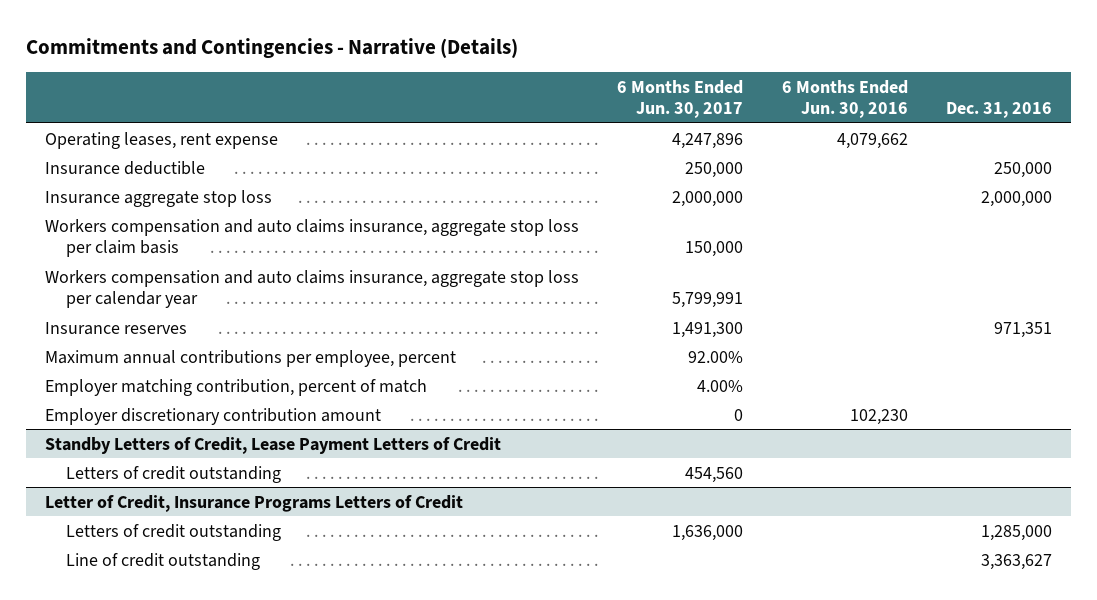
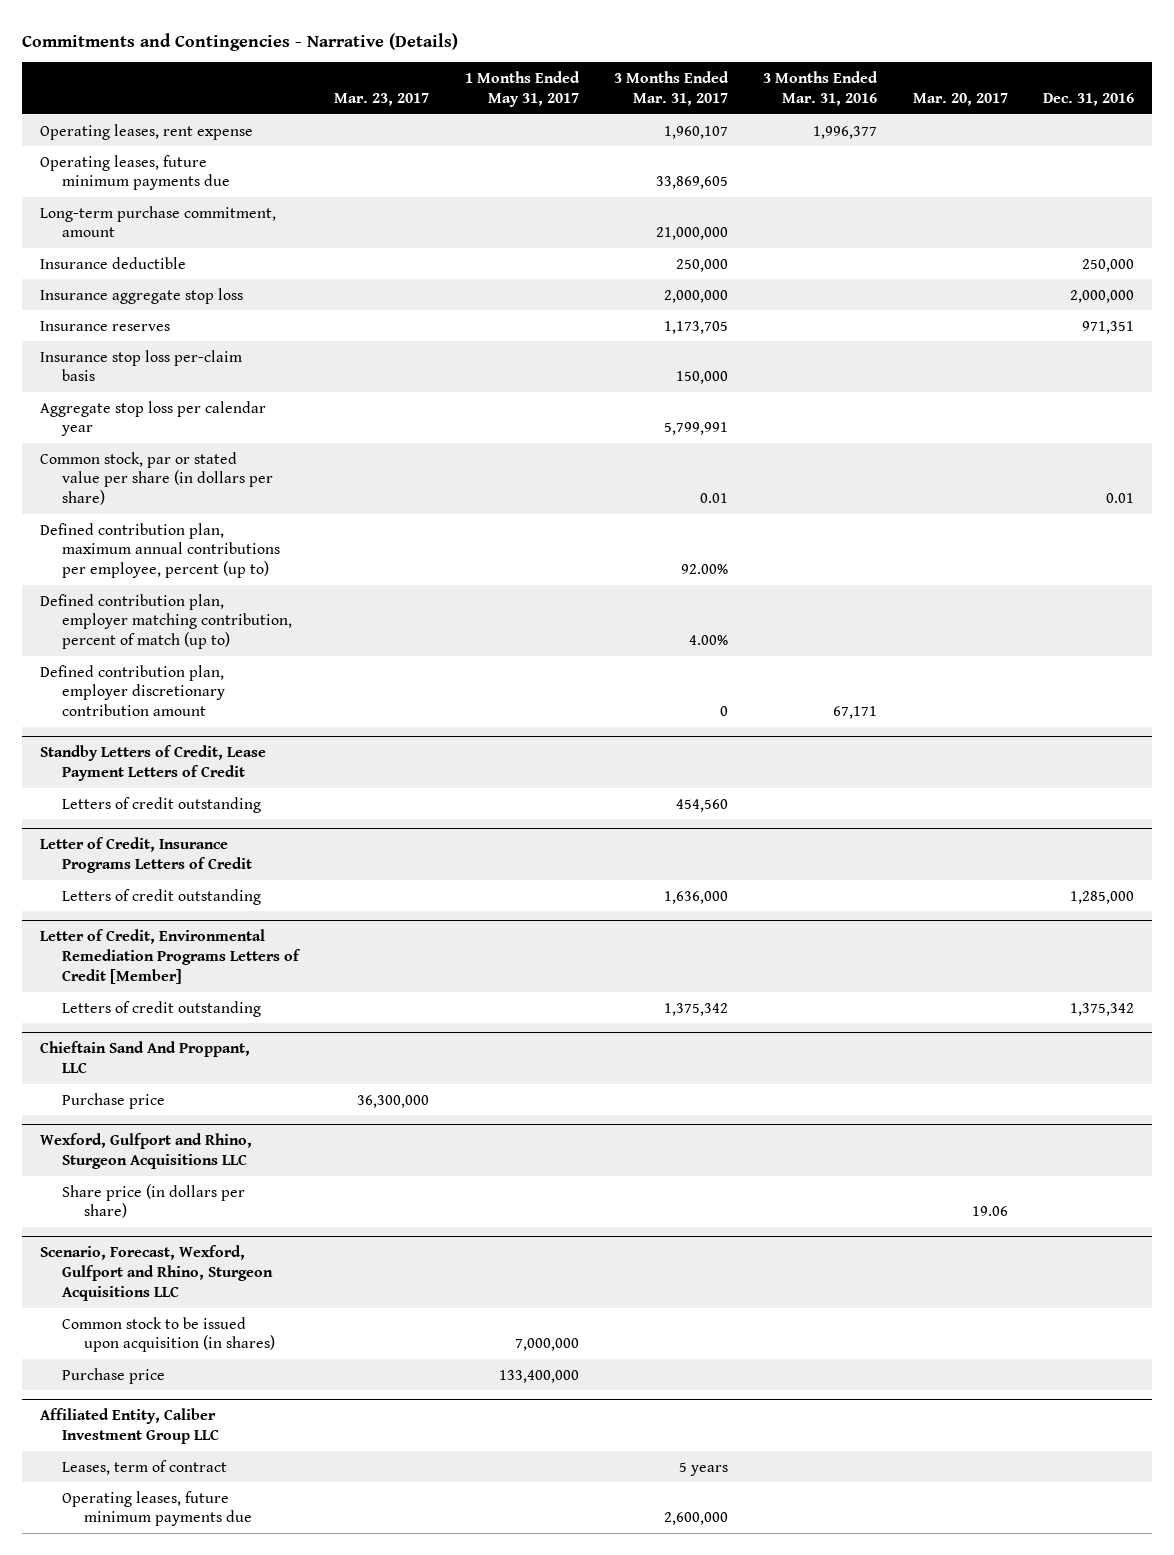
[617,79,744,119] 6 Months Ended Jun. 30, 2017 -> none
[781,79,908,119] 6 Months Ended Jun. 30, 2016 -> none
none -> [334,92,430,106] Mar. 23, 2017
none -> [464,71,580,107] 1 Months Ended May 31, 2017
none -> [614,71,730,106] 3 Months Ended Mar. 31, 2017
none -> [763,71,879,106] 3 Months Ended Mar. 31, 2016
none -> [912,92,1008,106] Mar. 20, 2017
none -> [39,154,231,191] Operating leases, future minimum payments due
none -> [39,205,276,238] Long-term purchase commitment, amount
[44,218,579,258] Workers compensation and auto claims insurance, aggregate stop loss per claim basis -> none
[44,269,579,309] Workers compensation and auto claims insurance, aggregate stop loss per calendar year -> none
none -> [39,349,242,382] Insurance stop loss per-claim basis
none -> [39,400,266,437] Aggregate stop loss per calendar year
none -> [39,451,274,505] Common stock, par or stated value per share (in dollars per share)
[44,349,456,367] Maximum annual contributions per employee, percent -> [39,522,281,578] Defined contribution plan, maximum annual contributions per employee, percent (up to)
[44,378,427,396] Employer matching contribution, percent of match -> [39,593,293,649] Defined contribution plan, employer matching contribution, percent of match (up to)
[44,407,381,425] Employer discretionary contribution amount -> [39,664,226,716] Defined contribution plan, employer discretionary contribution amount
[66,552,261,570] Line of credit outstanding -> none
none -> [39,929,302,984] Letter of Credit, Environmental Remediation Programs Letters of Credit [Member]
none -> [62,1000,262,1017] Letters of credit outstanding
none -> [39,1041,250,1074] Chieftain Sand And Proppant, LLC
none -> [62,1092,166,1109] Purchase price
none -> [39,1133,252,1170] Wexford, Gulfport and Rhino, Sturgeon Acquisitions LLC
none -> [62,1183,246,1219] Share price (in dollars per share)
none -> [39,1245,274,1301] Scenario, Forecast, Wexford, Gulfport and Rhino, Sturgeon Acquisitions LLC
none -> [62,1316,276,1353] Common stock to be issued upon acquisition (in shares)
none -> [62,1367,166,1384] Purchase price
none -> [39,1408,220,1445] Affiliated Entity, Caliber Investment Group LLC
none -> [62,1459,228,1475] Leases, term of contract
none -> [62,1490,253,1527] Operating leases, future minimum payments due

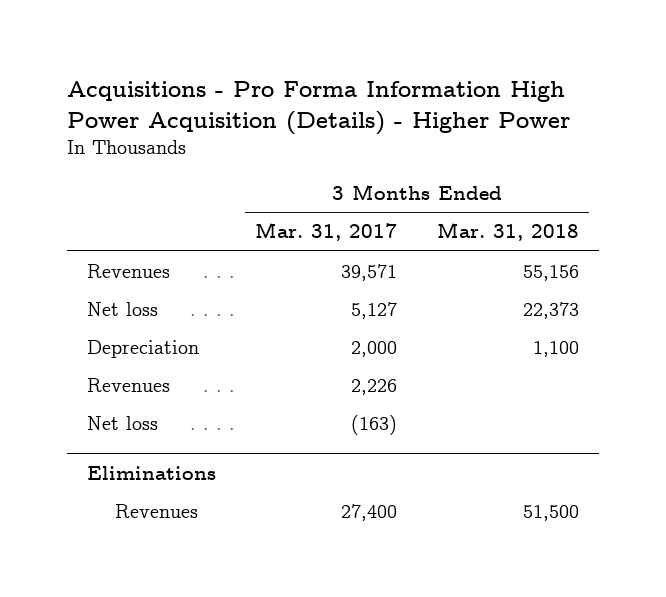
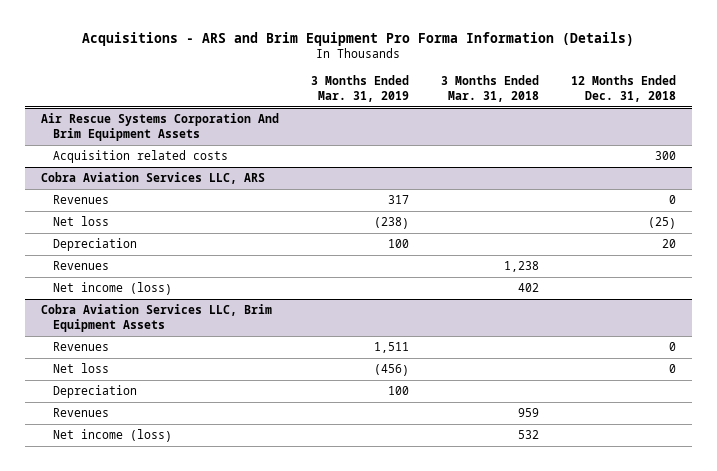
[66,81,570,135] Acquisitions - Pro Forma Information High Power Acquisition (Details) - Higher Power -> [82,31,635,46] Acquisitions - ARS and Brim Equipment Pro Forma Information (Details)
[255,222,398,242] Mar. 31, 2017 -> none
none -> [310,74,409,102] 3 Months Ended Mar. 31, 2019
none -> [570,74,676,102] 12 Months Ended Dec. 31, 2018
[86,263,170,278] Revenues -> none
[86,301,158,316] Net loss -> none
[86,339,199,358] Depreciation -> none
[86,377,170,392] Revenues -> none
[86,415,158,430] Net loss -> none
[86,465,216,480] Eliminations -> none
[114,503,198,518] Revenues -> none
none -> [40,113,279,142] Air Rescue Systems Corporation And Brim Equipment Assets
none -> [53,150,229,164] Acquisition related costs
none -> [40,172,265,185] Cobra Aviation Services LLC, ARS
none -> [53,195,110,205] Revenues
none -> [53,216,110,227] Net loss
none -> [53,238,138,252] Depreciation
none -> [53,261,110,271] Revenues
none -> [53,282,173,296] Net income (loss)
none -> [40,304,272,333] Cobra Aviation Services LLC, Brim Equipment Assets
none -> [53,342,110,352] Revenues
none -> [53,363,110,374] Net loss
none -> [53,385,138,399] Depreciation
none -> [53,408,110,418] Revenues
none -> [53,429,173,443] Net income (loss)

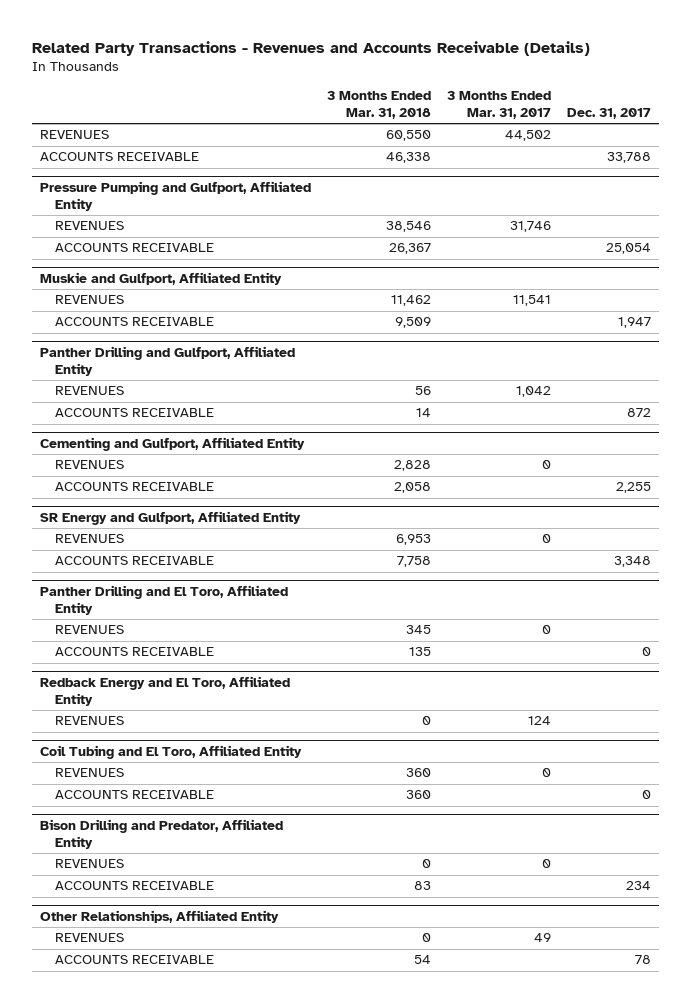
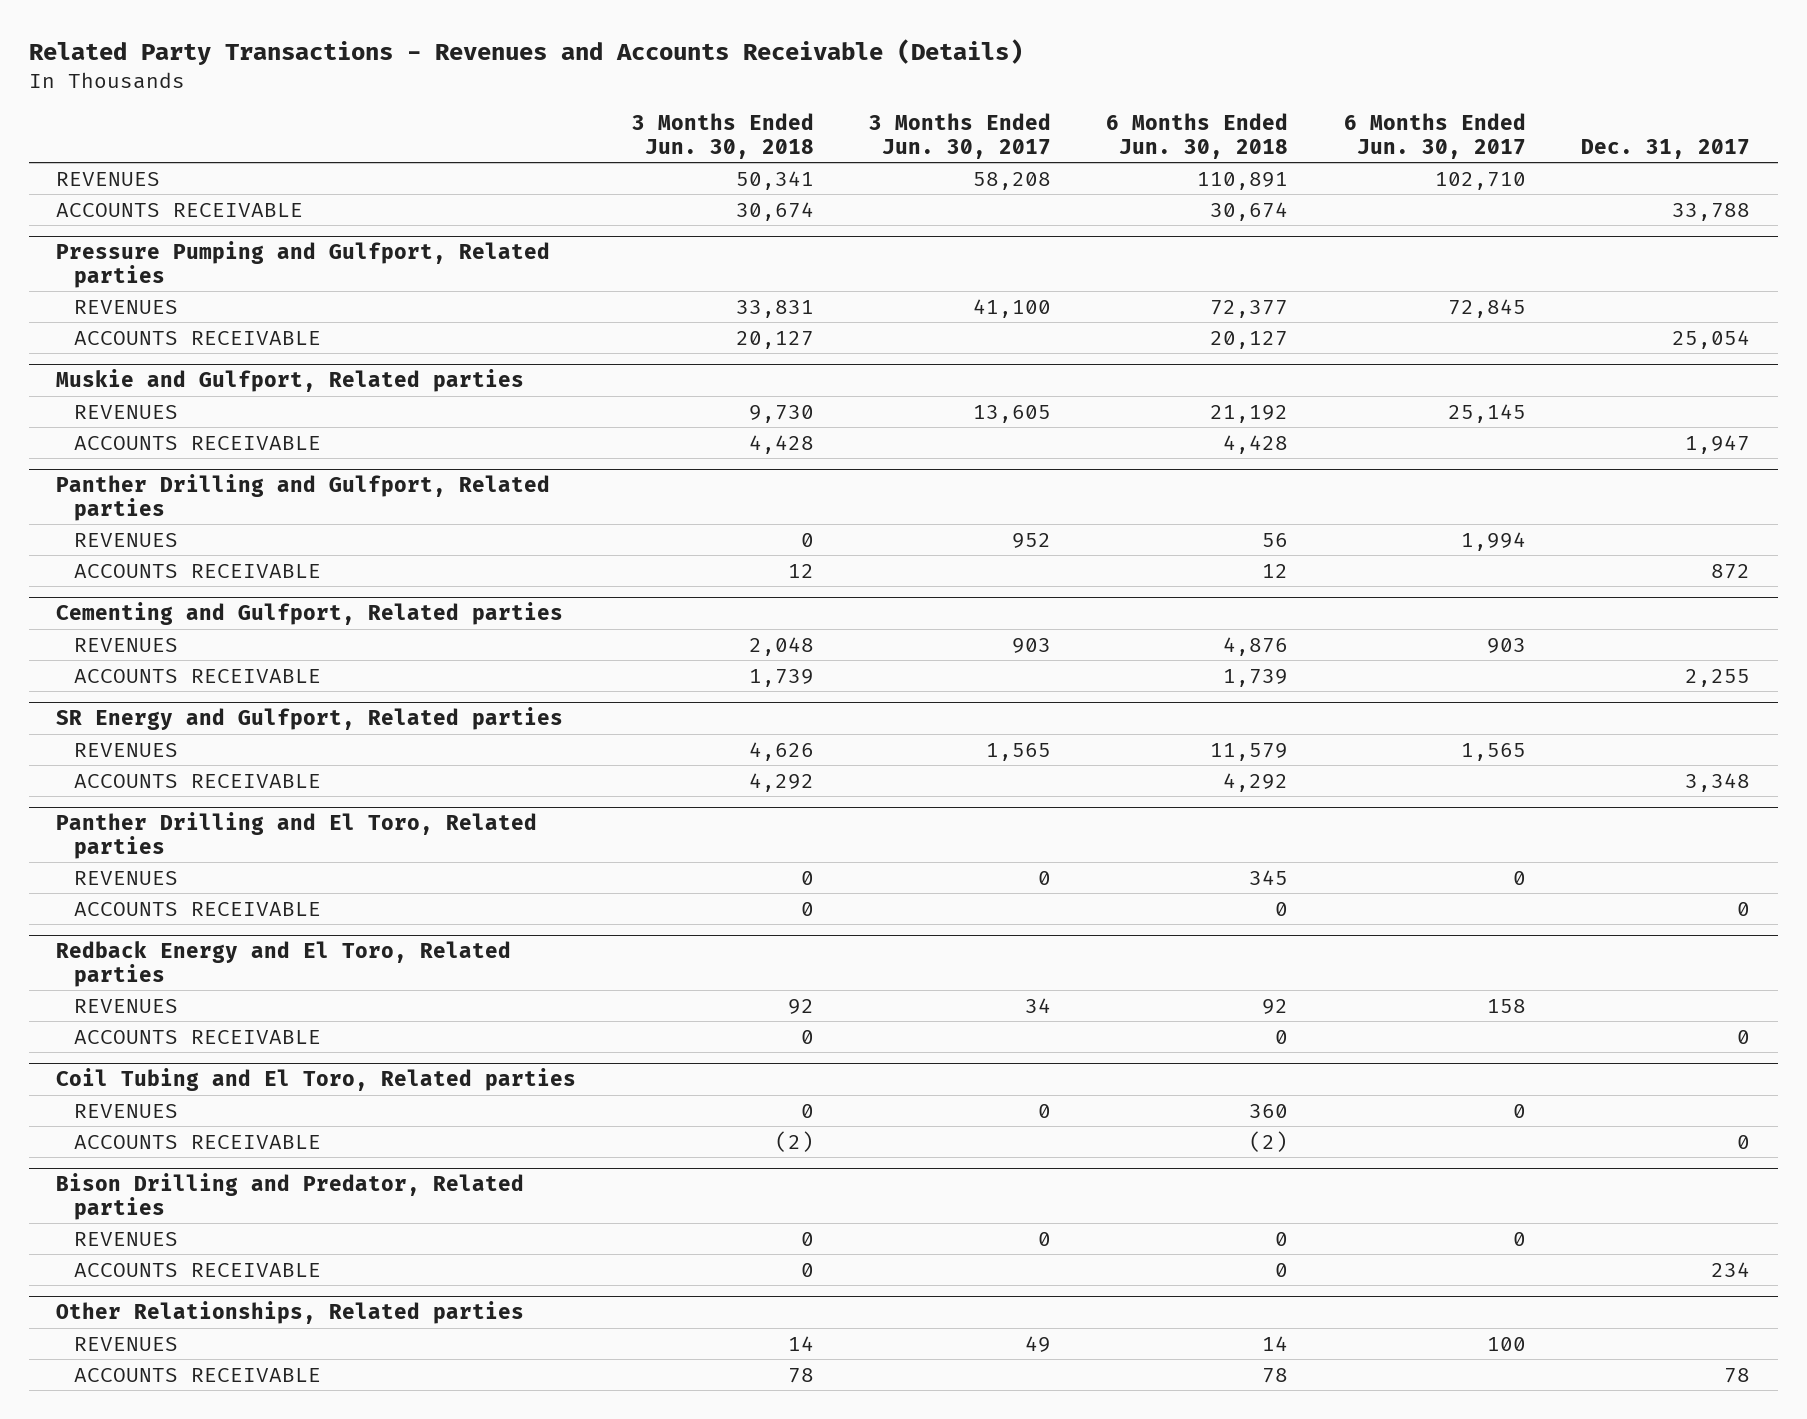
[327,91,432,120] 3 Months Ended Mar. 31, 2018 -> none
[447,91,552,120] 3 Months Ended Mar. 31, 2017 -> none
none -> [631,113,814,160] 3 Months Ended Jun. 30, 2018
none -> [869,113,1052,160] 3 Months Ended Jun. 30, 2017
none -> [1106,113,1289,160] 6 Months Ended Jun. 30, 2018
none -> [1343,113,1526,160] 6 Months Ended Jun. 30, 2017
[39,180,311,212] Pressure Pumping and Gulfport, Affiliated Entity -> [56,241,551,288] Pressure Pumping and Gulfport, Related parties
[39,271,282,285] Muskie and Gulfport, Affiliated Entity -> [56,369,525,393] Muskie and Gulfport, Related parties
[39,345,295,377] Panther Drilling and Gulfport, Affiliated Entity -> [56,474,551,521] Panther Drilling and Gulfport, Related parties
[39,436,305,451] Cementing and Gulfport, Affiliated Entity -> [56,602,564,626] Cementing and Gulfport, Related parties
[39,510,301,525] SR Energy and Gulfport, Affiliated Entity -> [56,707,564,731] SR Energy and Gulfport, Related parties
[39,584,288,616] Panther Drilling and El Toro, Affiliated Entity -> [56,812,538,859] Panther Drilling and El Toro, Related parties
[39,675,290,707] Redback Energy and El Toro, Affiliated Entity -> [56,941,512,987] Redback Energy and El Toro, Related parties
none -> [74,1029,322,1044] ACCOUNTS RECEIVABLE
[39,744,302,759] Coil Tubing and El Toro, Affiliated Entity -> [56,1068,577,1092] Coil Tubing and El Toro, Related parties
[39,818,283,850] Bison Drilling and Predator, Affiliated Entity -> [56,1173,525,1220] Bison Drilling and Predator, Related parties
[39,909,279,923] Other Relationships, Affiliated Entity -> [56,1301,525,1325] Other Relationships, Related parties

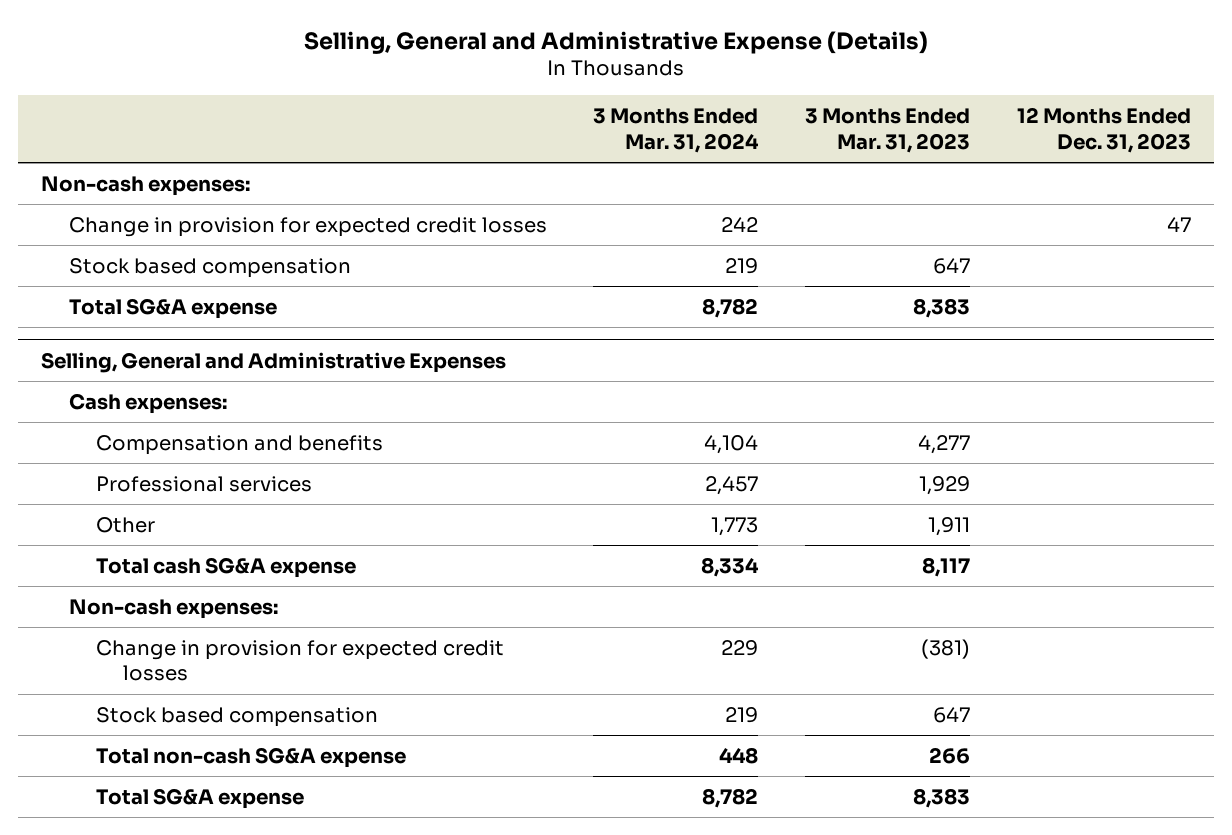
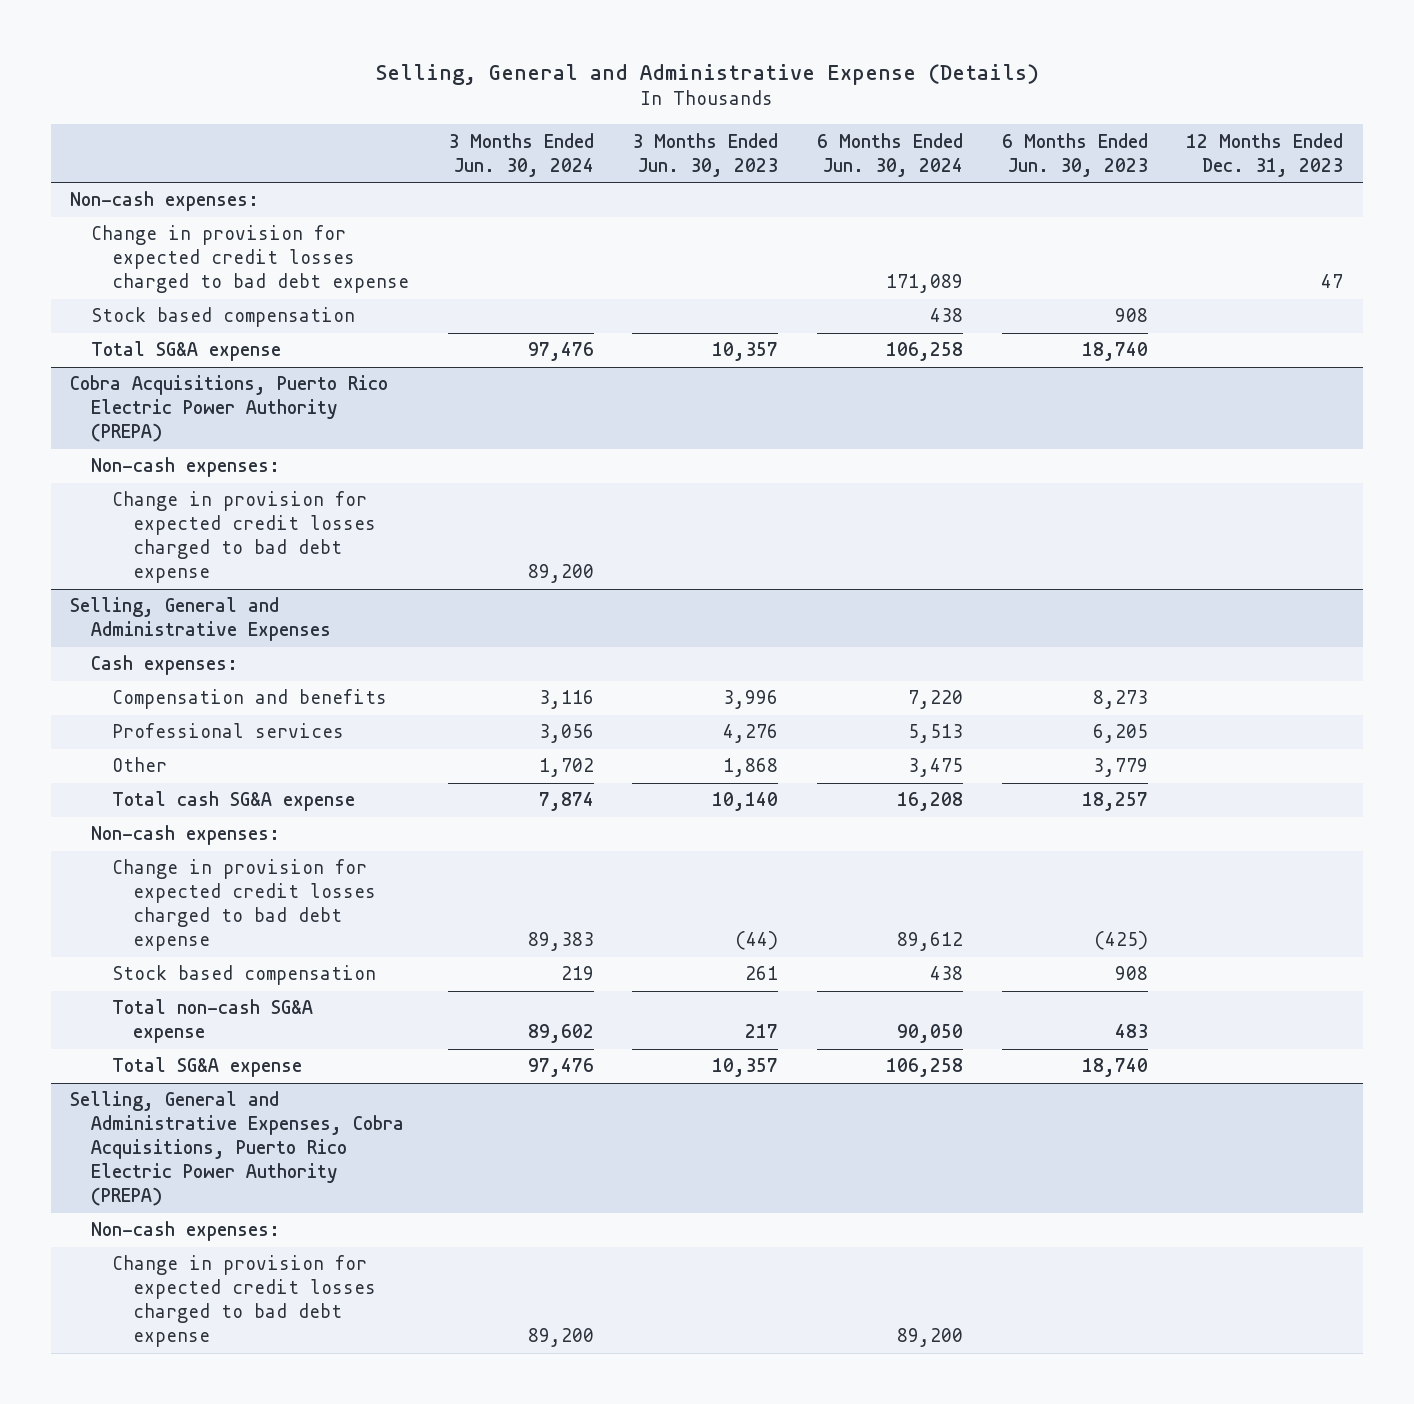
[593,107,760,153] 3 Months Ended Mar. 31, 2024 -> none
[805,107,971,153] 3 Months Ended Mar. 31, 2023 -> none
none -> [447,132,594,177] 3 Months Ended Jun. 30, 2024
none -> [632,132,779,177] 3 Months Ended Jun. 30, 2023
none -> [816,132,963,177] 6 Months Ended Jun. 30, 2024
none -> [1001,132,1148,177] 6 Months Ended Jun. 30, 2023
[68,216,547,237] Change in provision for expected credit losses -> [91,225,409,294] Change in provision for expected credit losses charged to bad debt expense
none -> [70,375,389,443] Cobra Acquisitions, Puerto Rico Electric Power Authority (PREPA)
none -> [91,457,281,478] Non-cash expenses:
none -> [111,491,376,584] Change in provision for expected credit losses charged to bad debt expense
[95,639,504,682] Change in provision for expected credit losses -> [111,859,376,952] Change in provision for expected credit losses charged to bad debt expense
none -> [70,1091,405,1207] Selling, General and Administrative Expenses, Cobra Acquisitions, Puerto Rico Electric Power Authority (PREPA)
none -> [91,1221,281,1242] Non-cash expenses:
none -> [111,1255,376,1348] Change in provision for expected credit losses charged to bad debt expense

